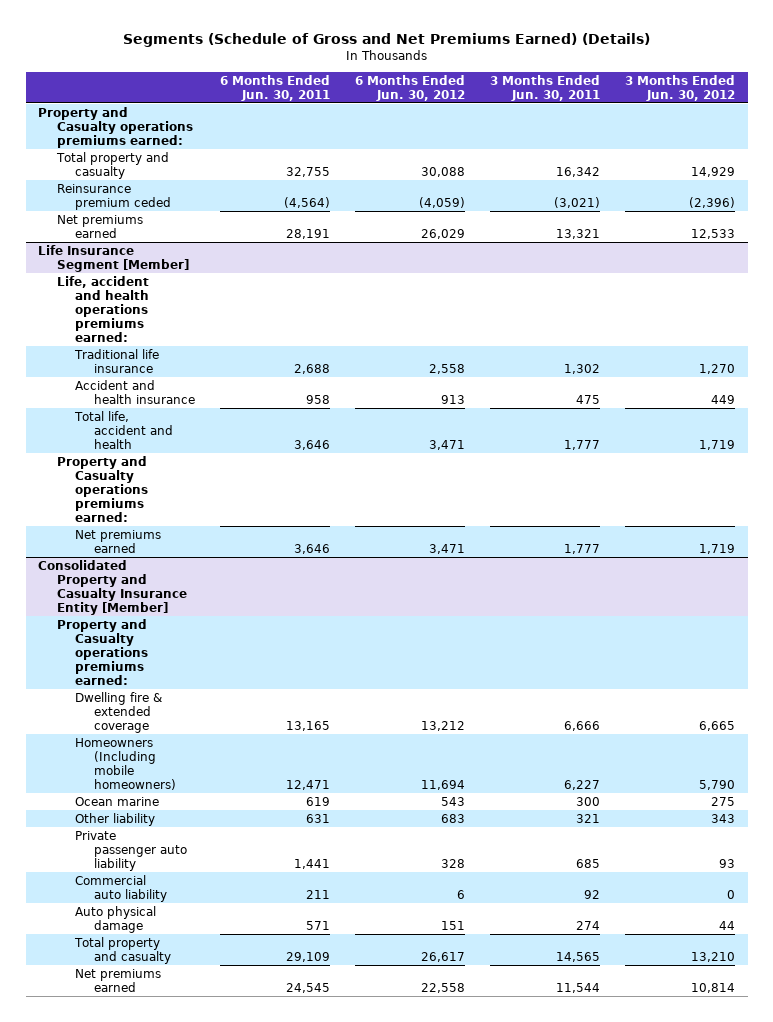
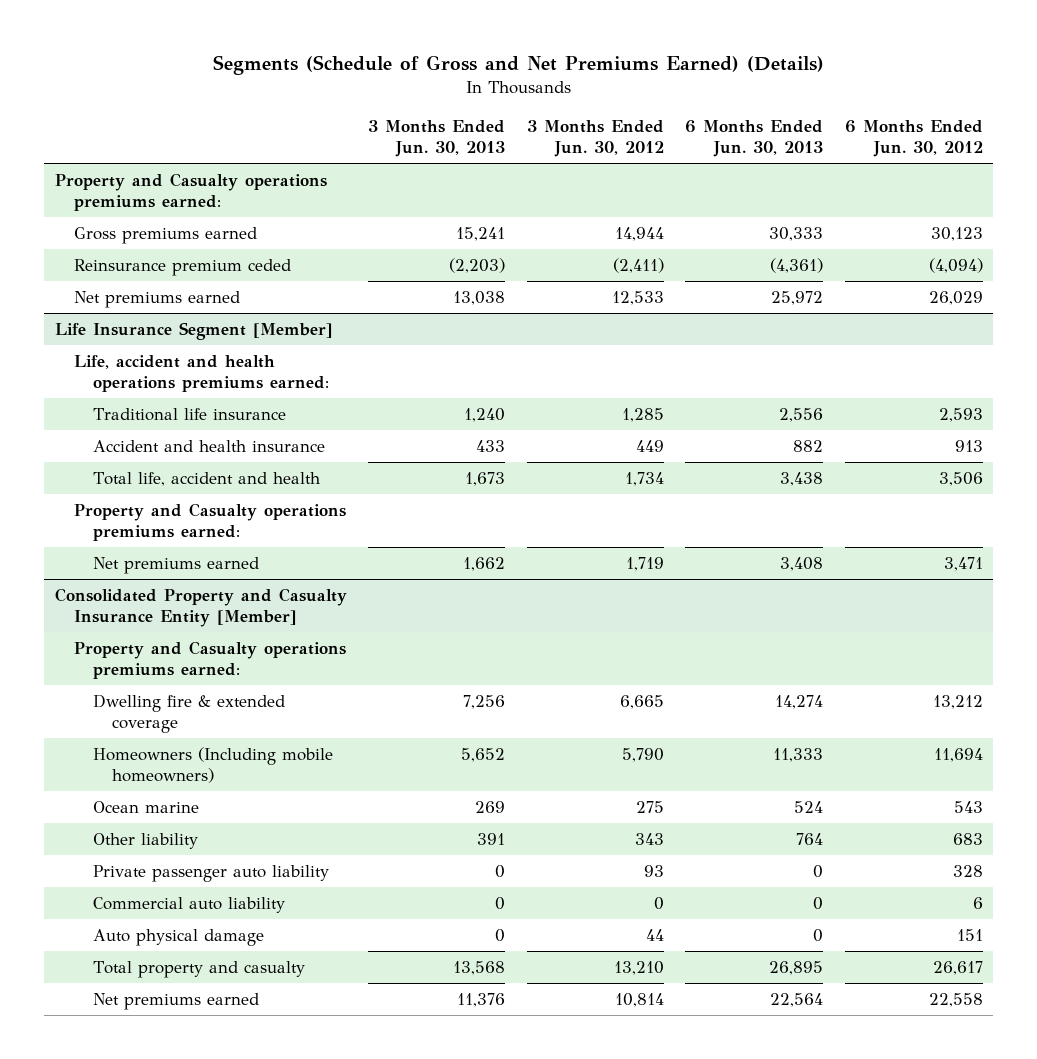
[220,74,331,101] 6 Months Ended Jun. 30, 2011 -> none
[490,74,601,101] 3 Months Ended Jun. 30, 2011 -> none
none -> [368,120,506,158] 3 Months Ended Jun. 30, 2013
none -> [685,120,824,158] 6 Months Ended Jun. 30, 2013
[55,151,169,179] Total property and casualty -> none
none -> [73,226,257,244] Gross premiums earned
[419,196,466,208] (4,059) -> [928,257,983,273] (4,094)
[689,196,736,208] (2,396) -> [612,257,664,273] (2,411)
[429,363,466,374] 2,558 -> [938,407,983,422] 2,593
[699,363,736,374] 1,270 -> [621,407,664,422] 1,285
[429,439,466,450] 3,471 -> [938,471,983,486] 3,506
[699,439,736,450] 1,719 -> [624,471,664,486] 1,734

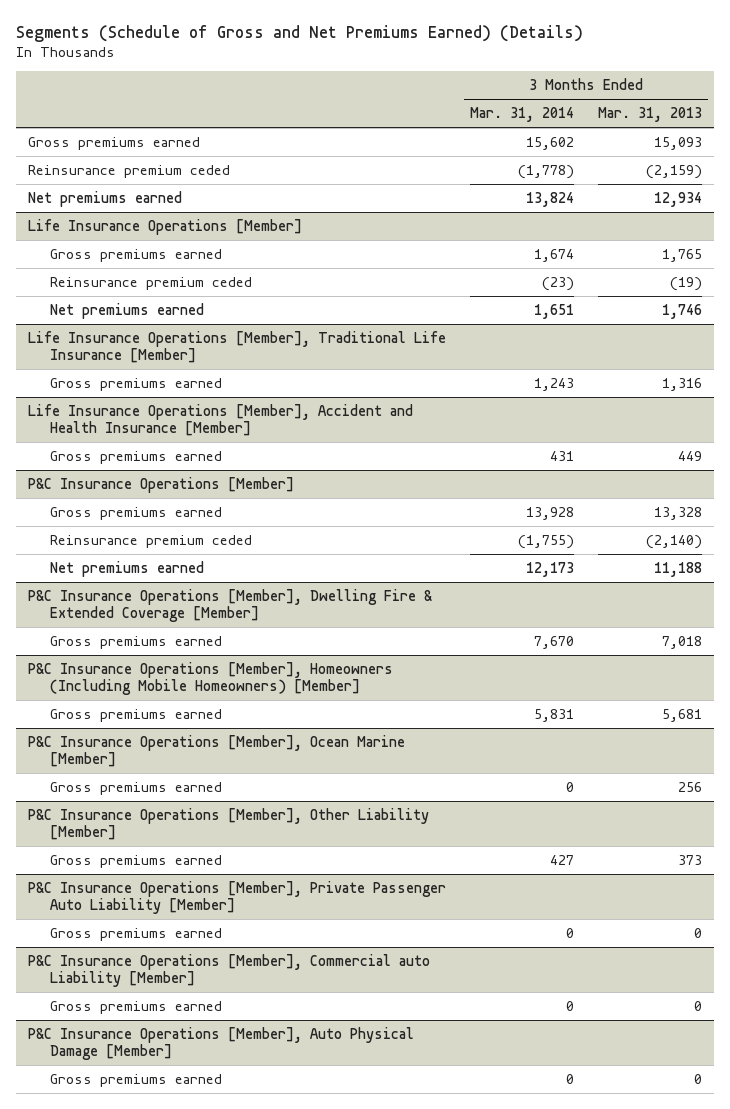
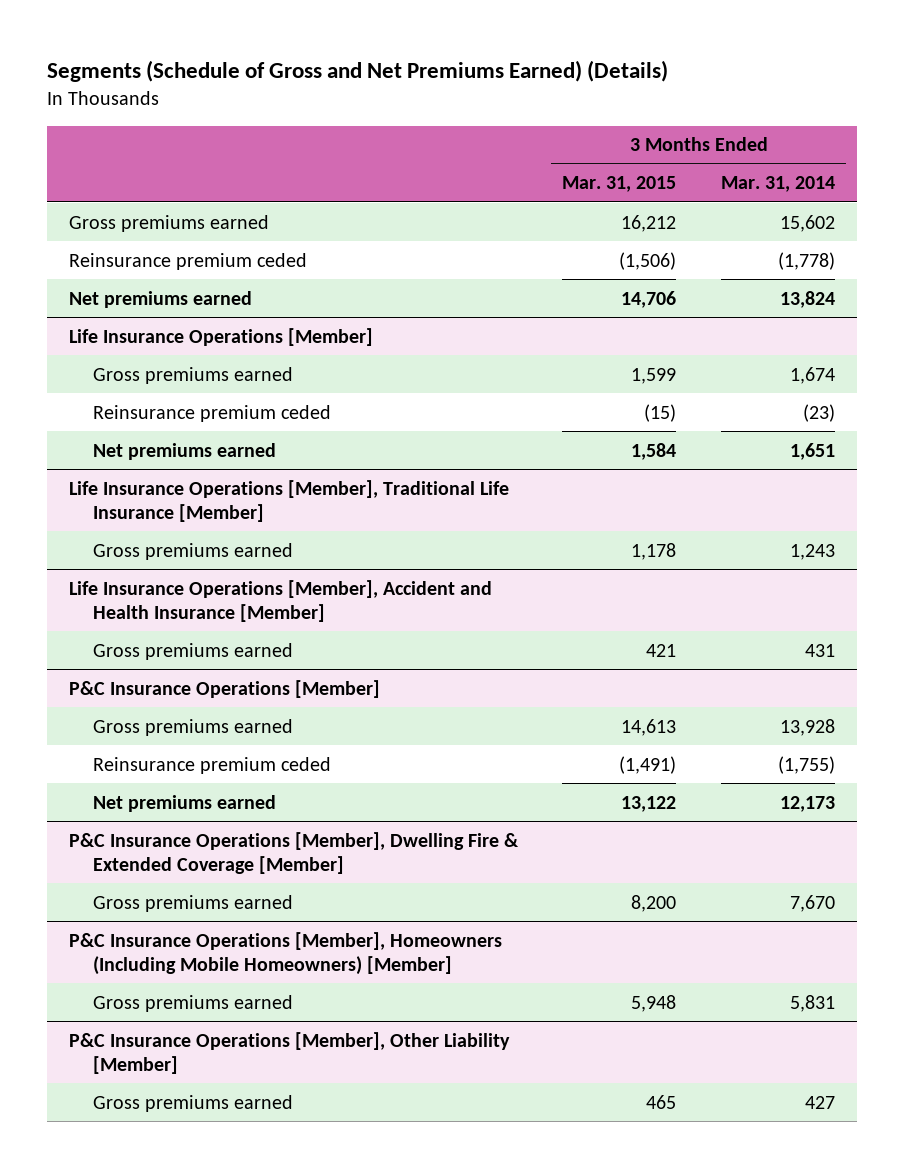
[597,107,702,123] Mar. 31, 2013 -> none
none -> [562,176,677,193] Mar. 31, 2015
[27,734,405,767] P&C Insurance Operations [Member], Ocean Marine [Member] -> none
[50,781,223,795] Gross premiums earned -> none
[27,880,446,914] P&C Insurance Operations [Member], Private Passenger Auto Liability [Member] -> none
[50,927,223,941] Gross premiums earned -> none
[27,953,430,987] P&C Insurance Operations [Member], Commercial auto Liability [Member] -> none
[50,1000,223,1014] Gross premiums earned -> none
[27,1026,414,1060] P&C Insurance Operations [Member], Auto Physical Damage [Member] -> none
[50,1073,223,1087] Gross premiums earned -> none

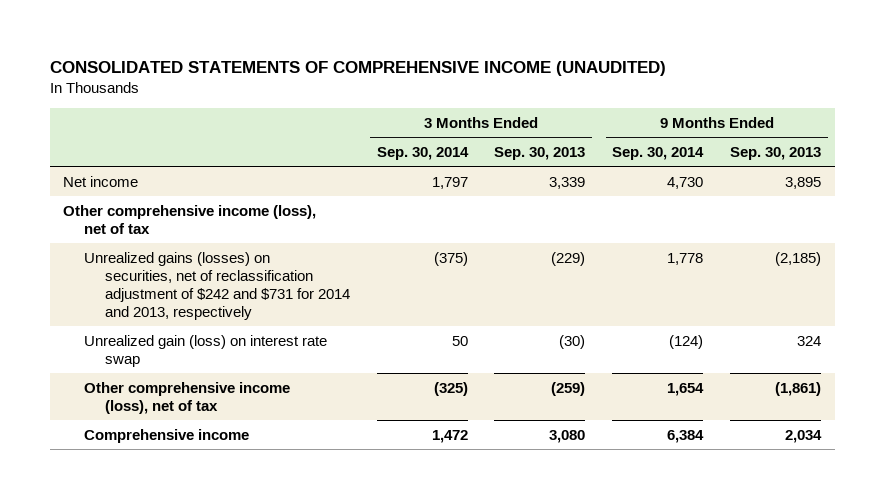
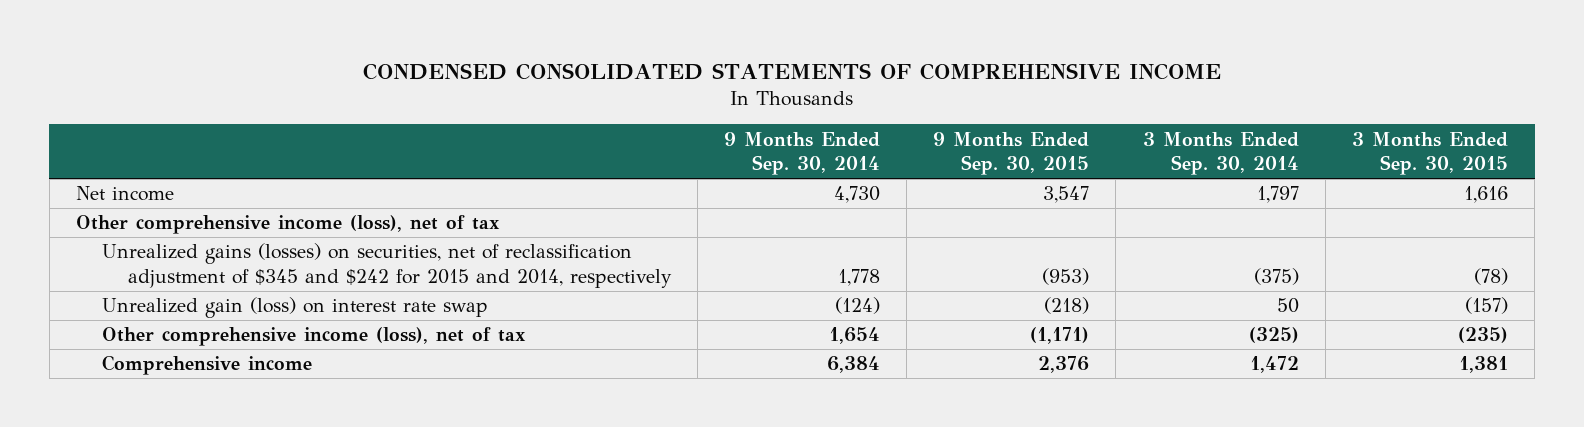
[50,61,667,77] CONSOLIDATED STATEMENTS OF COMPREHENSIVE INCOME (UNAUDITED) -> [362,62,1221,80] CONDENSED CONSOLIDATED STATEMENTS OF COMPREHENSIVE INCOME
[494,146,586,160] Sep. 30, 2013 -> none
[730,146,822,160] Sep. 30, 2013 -> none
none -> [933,131,1090,176] 9 Months Ended Sep. 30, 2015
none -> [1351,131,1508,176] 3 Months Ended Sep. 30, 2015
[84,251,350,320] Unrealized gains (losses) on securities, net of reclassification adjustment of $242 and $731 for 2014 and 2013, respectively -> [101,243,672,288] Unrealized gains (losses) on securities, net of reclassification adjustment of $345 and $242 for 2015 and 2014, respectively

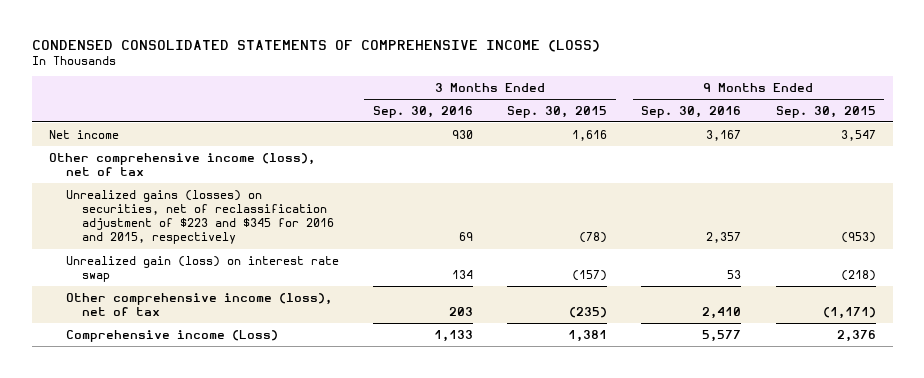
[362,62,1221,80] CONDENSED CONSOLIDATED STATEMENTS OF COMPREHENSIVE INCOME -> [31,39,600,52] CONDENSED CONSOLIDATED STATEMENTS OF COMPREHENSIVE INCOME (LOSS)
[723,131,880,176] 9 Months Ended Sep. 30, 2014 -> none
[1142,131,1299,176] 3 Months Ended Sep. 30, 2014 -> none
none -> [372,105,473,118] Sep. 30, 2016
none -> [641,105,742,118] Sep. 30, 2016
[101,243,672,288] Unrealized gains (losses) on securities, net of reclassification adjustment of $345 and $242 for 2015 and 2014, respectively -> [65,189,335,245] Unrealized gains (losses) on securities, net of reclassification adjustment of $223 and $345 for 2016 and 2015, respectively
[101,355,312,376] Comprehensive income -> [65,329,278,342] Comprehensive income (Loss)

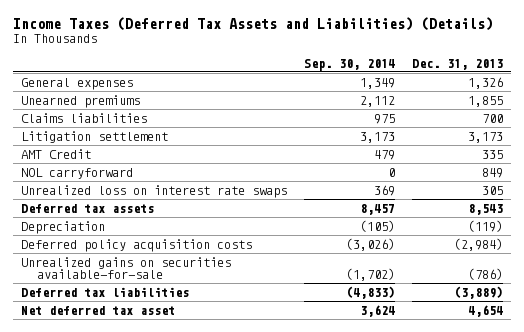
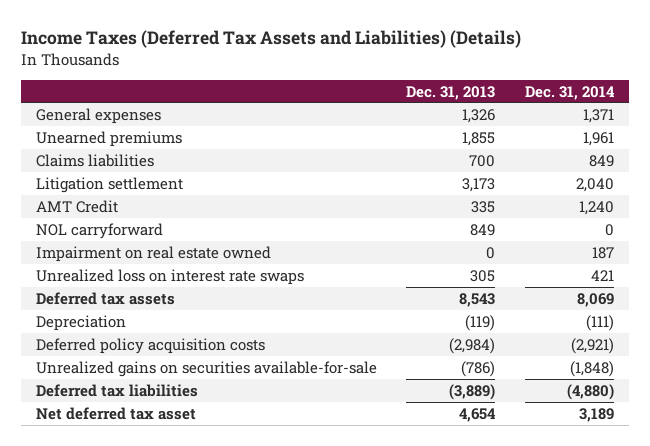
[304,58,396,71] Sep. 30, 2014 -> none
none -> [524,85,615,100] Dec. 31, 2014
none -> [35,245,271,262] Impairment on real estate owned

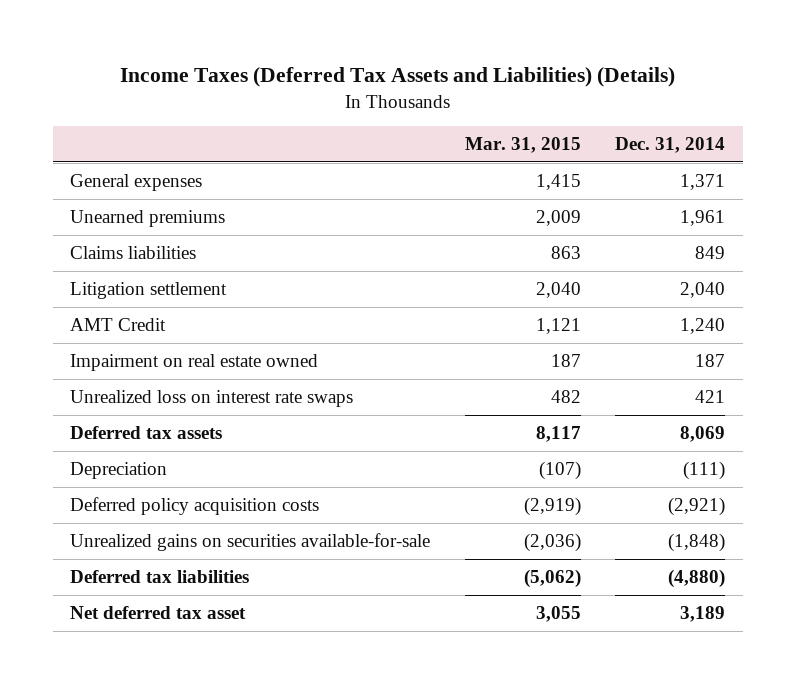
[406,85,496,100] Dec. 31, 2013 -> none
none -> [464,137,581,154] Mar. 31, 2015
[35,222,163,239] NOL carryforward -> none

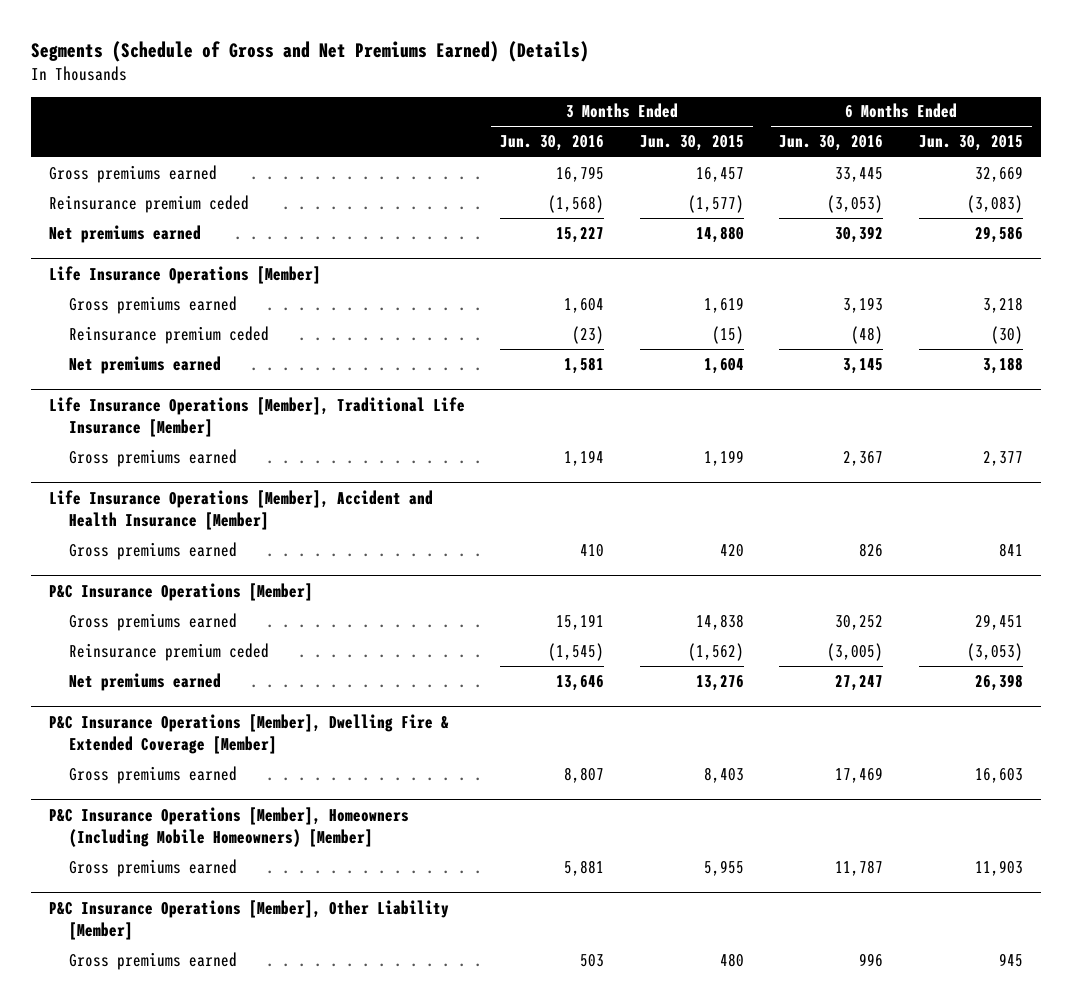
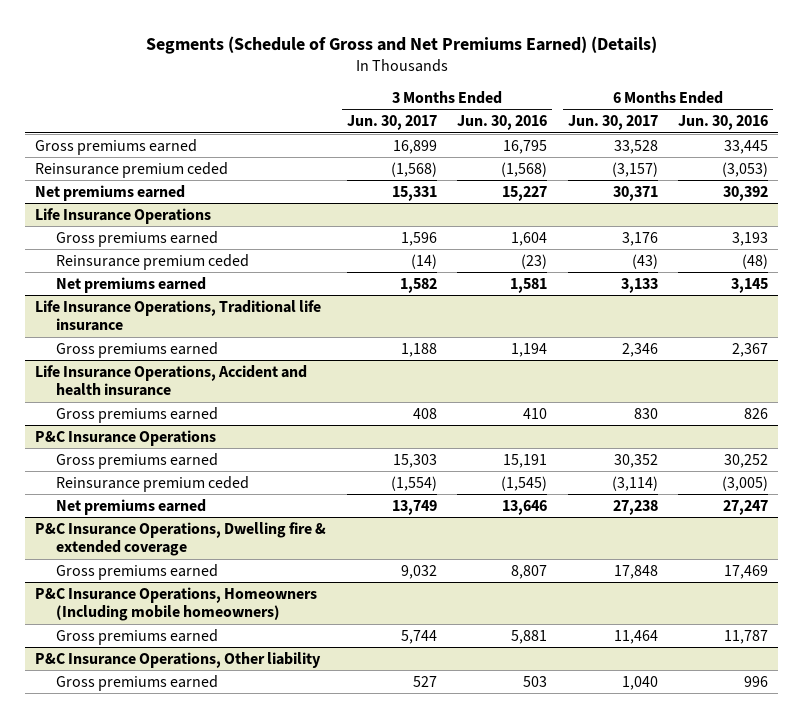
[639,135,744,152] Jun. 30, 2015 -> none
[919,135,1024,152] Jun. 30, 2015 -> none
none -> [346,115,437,131] Jun. 30, 2017
none -> [567,115,658,131] Jun. 30, 2017
[48,265,321,284] Life Insurance Operations [Member] -> [35,207,212,224] Life Insurance Operations
[48,396,465,437] Life Insurance Operations [Member], Traditional Life Insurance [Member] -> [35,299,322,332] Life Insurance Operations, Traditional life insurance
[48,489,433,530] Life Insurance Operations [Member], Accident and Health Insurance [Member] -> [35,364,308,397] Life Insurance Operations, Accident and health insurance
[48,582,313,601] P&C Insurance Operations [Member] -> [35,429,217,446] P&C Insurance Operations
[48,713,449,754] P&C Insurance Operations [Member], Dwelling Fire & Extended Coverage [Member] -> [35,521,327,557] P&C Insurance Operations, Dwelling fire & extended coverage
[48,806,409,847] P&C Insurance Operations [Member], Homeowners (Including Mobile Homeowners) [Member] -> [35,586,318,622] P&C Insurance Operations, Homeowners (Including mobile homeowners)
[48,899,449,940] P&C Insurance Operations [Member], Other Liability [Member] -> [35,651,322,668] P&C Insurance Operations, Other liability

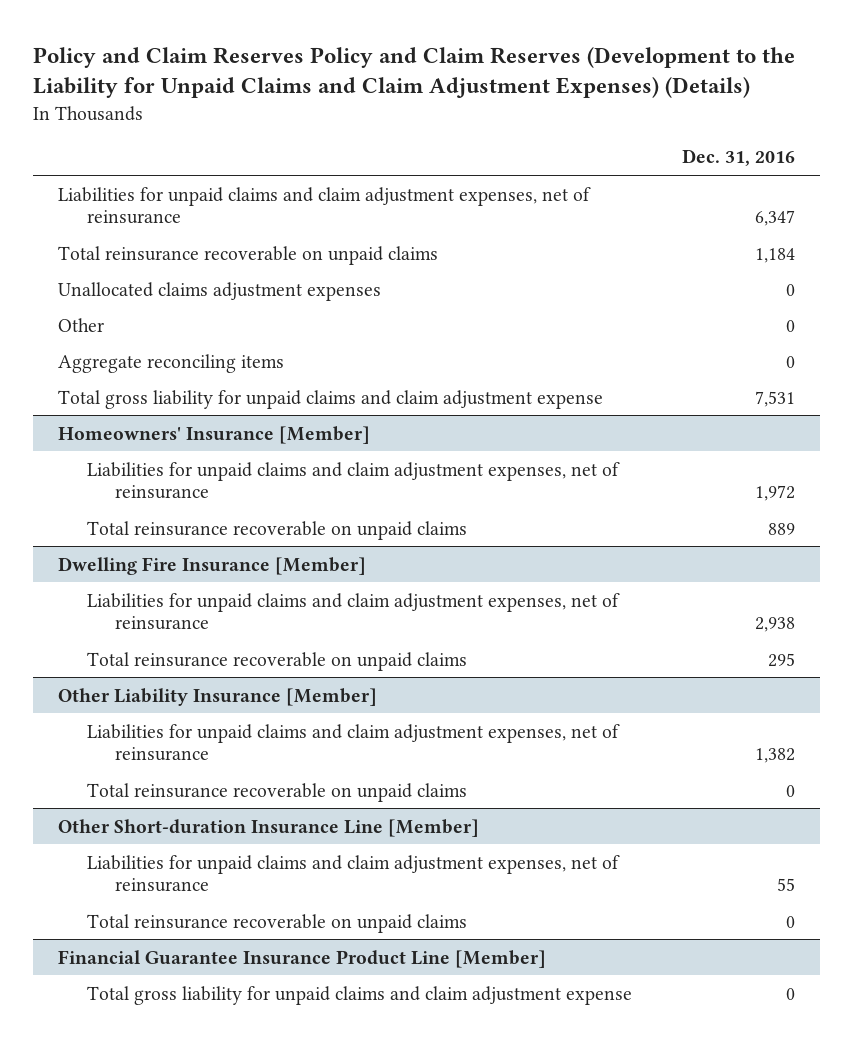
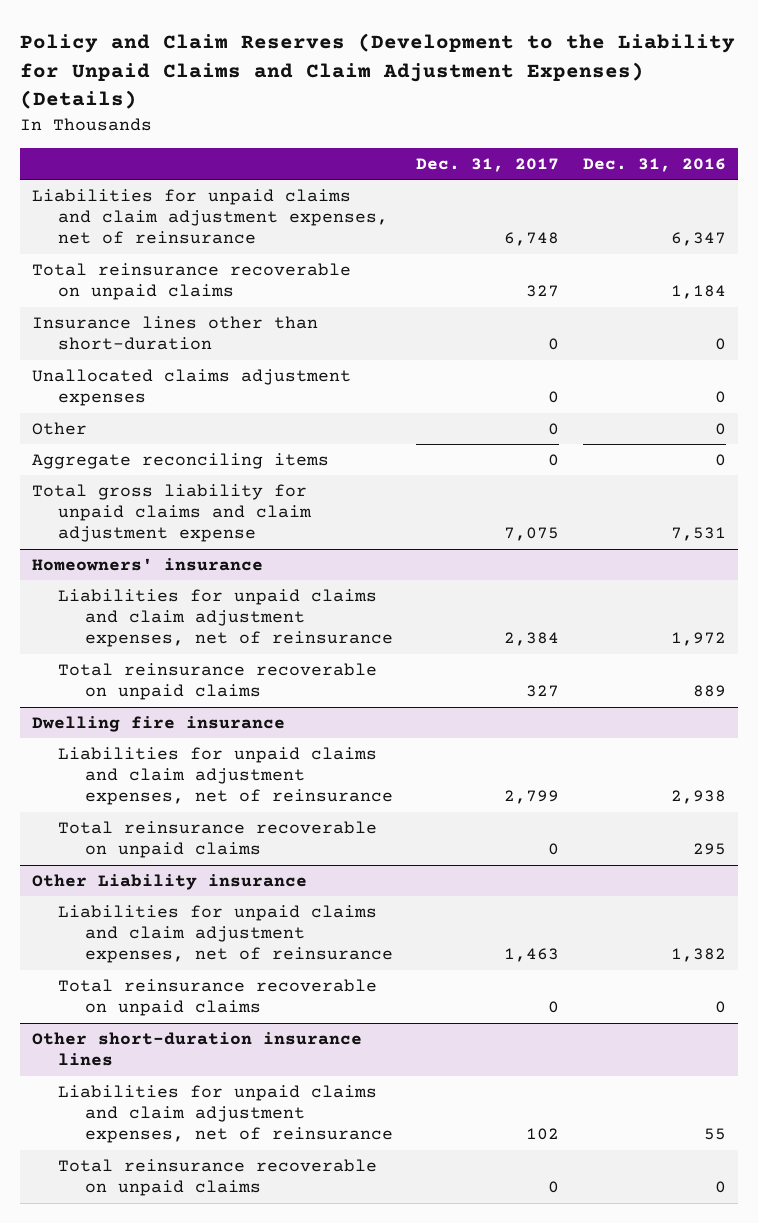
[33,47,796,99] Policy and Claim Reserves Policy and Claim Reserves (Development to the Liability for Unpaid Claims and Claim Adjustment Expenses) (Details) -> [20,33,736,109] Policy and Claim Reserves (Development to the Liability for Unpaid Claims and Claim Adjustment Expenses) (Details)
none -> [416,157,560,172] Dec. 31, 2017
none -> [31,315,318,351] Insurance lines other than short-duration
[58,425,371,444] Homeowners' Insurance [Member] -> [31,557,263,571] Homeowners' insurance
[58,556,367,575] Dwelling Fire Insurance [Member] -> [31,715,285,732] Dwelling fire insurance
[58,687,378,706] Other Liability Insurance [Member] -> [31,873,307,890] Other Liability insurance
[58,818,480,837] Other Short-duration Insurance Line [Member] -> [31,1031,362,1067] Other short-duration insurance lines
[58,949,547,968] Financial Guarantee Insurance Product Line [Member] -> none
[86,985,632,1005] Total gross liability for unpaid claims and claim adjustment expense -> none

